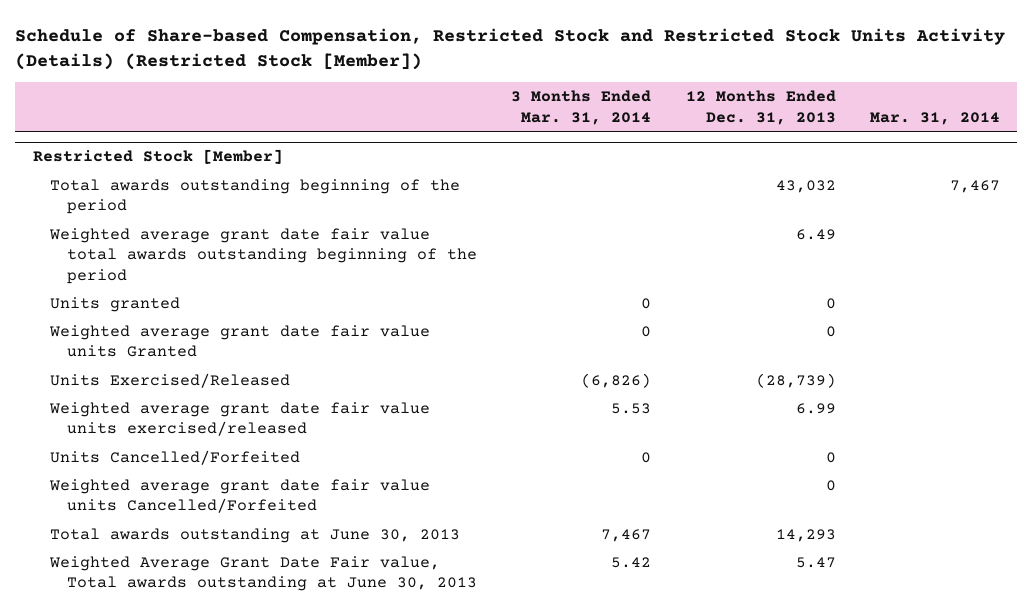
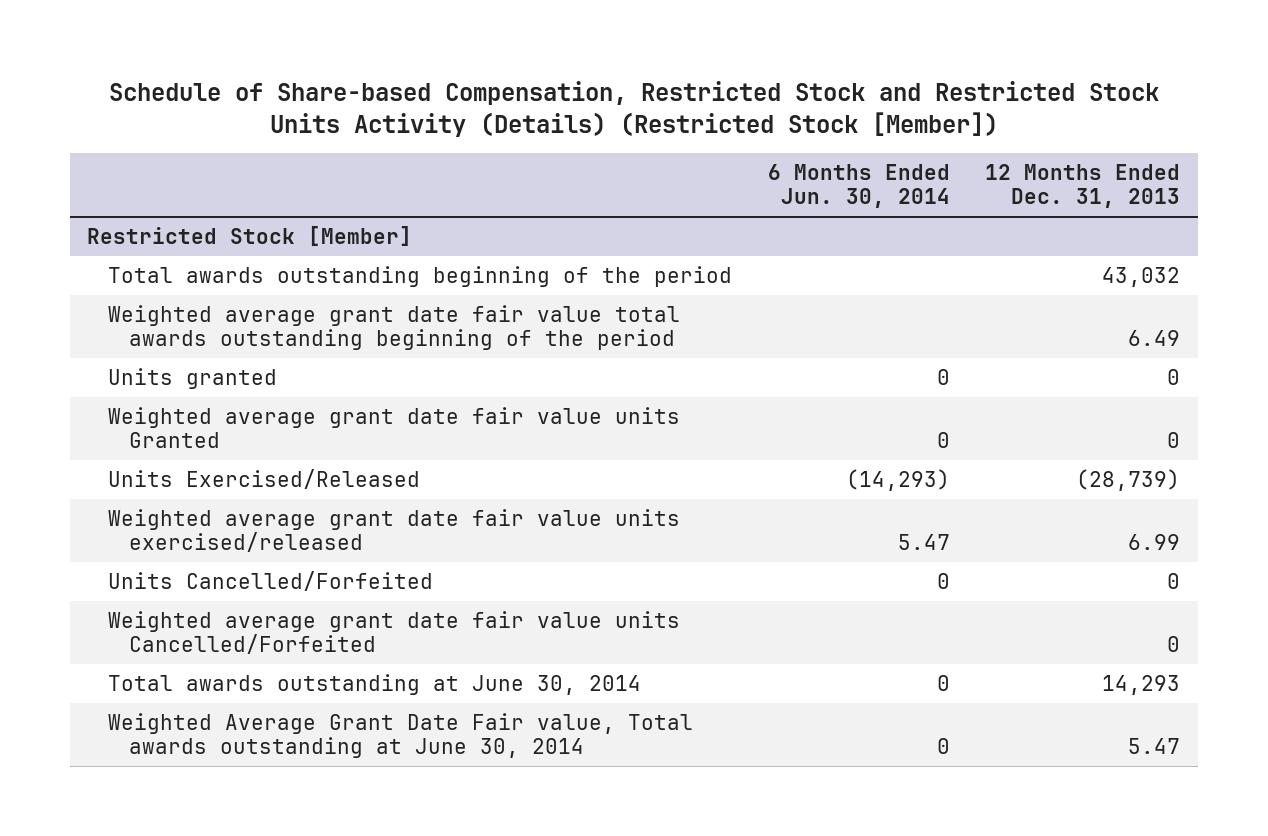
[511,90,652,125] 3 Months Ended Mar. 31, 2014 -> none
[869,111,1000,125] Mar. 31, 2014 -> none
none -> [767,164,950,209] 6 Months Ended Jun. 30, 2014
[49,527,460,543] Total awards outstanding at June 30, 2013 -> [108,674,642,696] Total awards outstanding at June 30, 2014
[48,555,477,592] Weighted Average Grant Date Fair value, Total awards outstanding at June 30, 2013 -> [108,713,694,758] Weighted Average Grant Date Fair value, Total awards outstanding at June 30, 2014

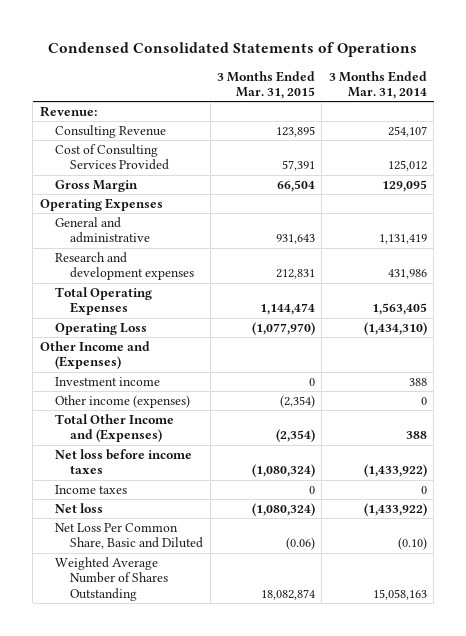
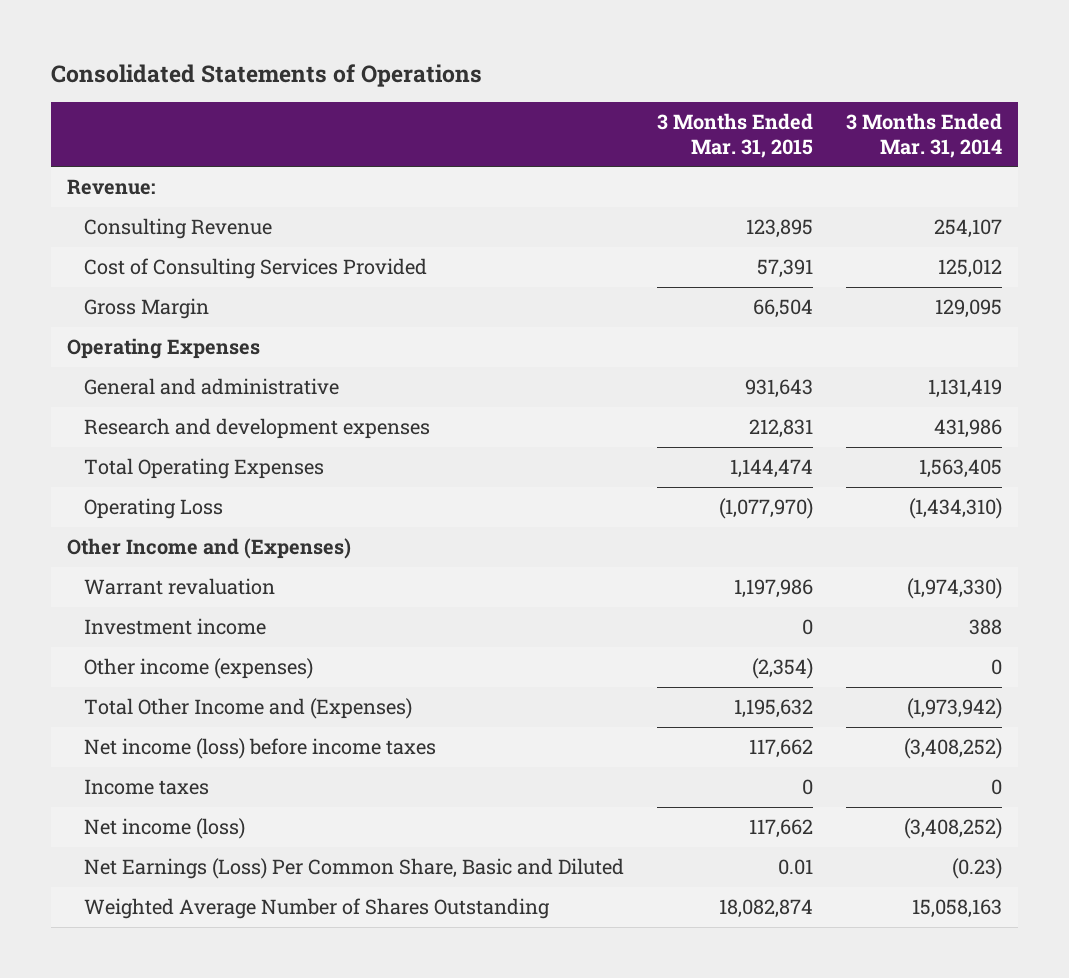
[48,42,418,58] Condensed Consolidated Statements of Operations -> [50,64,482,88] Consolidated Statements of Operations
none -> [84,578,276,596] Warrant revaluation
[275,429,315,443] (2,354) -> [734,699,814,719] 1,195,632
[405,431,427,440] 388 -> [906,698,1002,720] (1,973,942)
[54,449,192,475] Net loss before income taxes -> [84,738,437,760] Net income (loss) before income taxes
[251,464,315,478] (1,080,324) -> [749,739,814,759] 117,662
[363,464,427,478] (1,433,922) -> [903,738,1002,760] (3,408,252)
[54,503,103,514] Net loss -> [84,818,246,840] Net income (loss)
[251,503,315,517] (1,080,324) -> [749,819,814,839] 117,662
[363,503,427,517] (1,433,922) -> [903,818,1002,840] (3,408,252)
[54,523,204,550] Net Loss Per Common Share, Basic and Diluted -> [84,858,625,880] Net Earnings (Loss) Per Common Share, Basic and Diluted
[285,537,315,551] (0.06) -> [778,859,814,876] 0.01
[397,537,427,551] (0.10) -> [951,858,1002,880] (0.23)

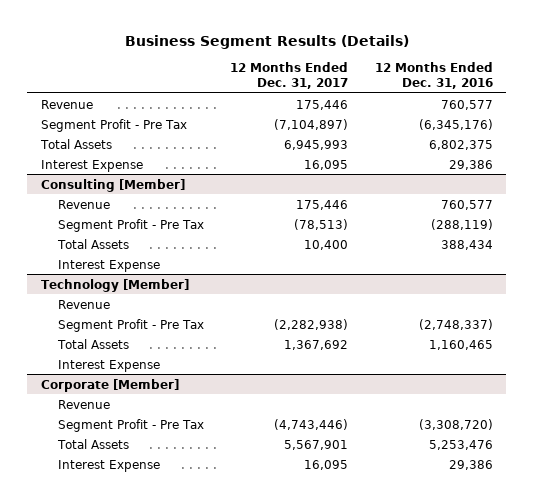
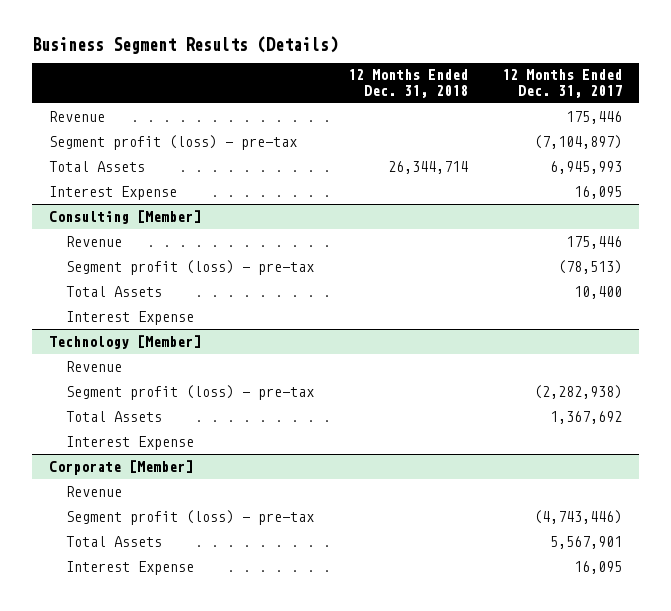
[374,62,493,90] 12 Months Ended Dec. 31, 2016 -> none
none -> [347,69,468,98] 12 Months Ended Dec. 31, 2018
[40,118,187,132] Segment Profit - Pre Tax -> [49,134,298,150] Segment profit (loss) - pre-tax
[57,218,204,232] Segment Profit - Pre Tax -> [65,259,314,275] Segment profit (loss) - pre-tax
[57,318,204,332] Segment Profit - Pre Tax -> [65,384,314,400] Segment profit (loss) - pre-tax
[57,418,204,432] Segment Profit - Pre Tax -> [65,509,314,525] Segment profit (loss) - pre-tax

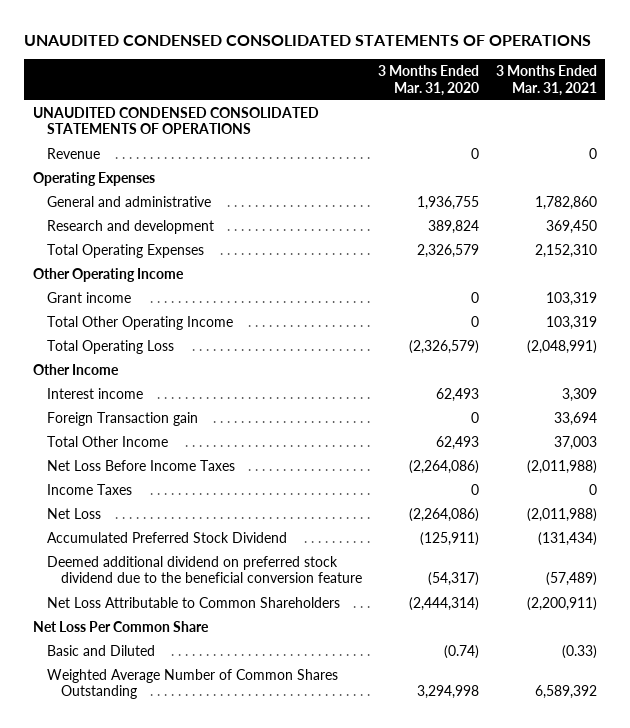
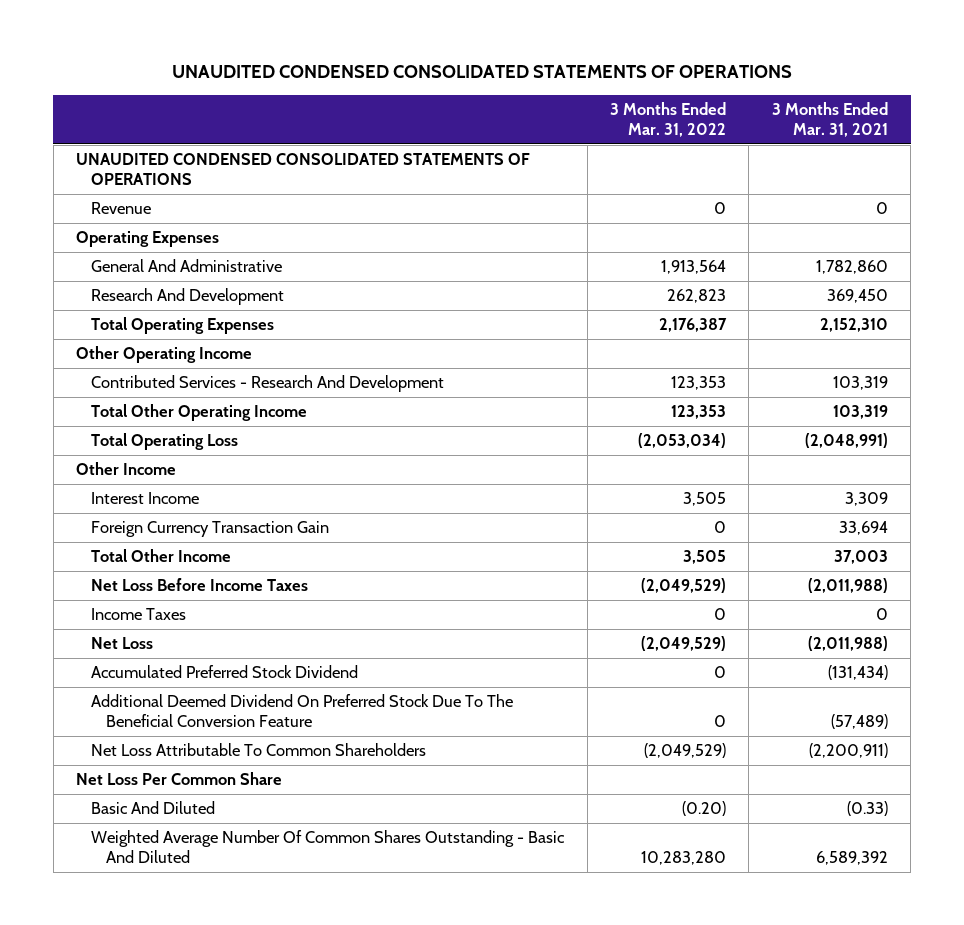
[378,65,480,96] 3 Months Ended Mar. 31, 2020 -> none
none -> [609,101,726,137] 3 Months Ended Mar. 31, 2022
[46,196,211,208] General and administrative -> [91,258,283,272] General And Administrative
[46,220,214,235] Research and development -> [91,287,285,305] Research And Development
[46,292,131,304] Grant income -> [91,374,445,392] Contributed Services - Research And Development
[46,388,143,400] Interest income -> [91,491,200,504] Interest Income
[46,412,198,427] Foreign Transaction gain -> [91,520,330,537] Foreign Currency Transaction Gain
[46,556,362,584] Deemed additional dividend on preferred stock dividend due to the beneficial conversion feature -> [91,693,514,728] Additional Deemed Dividend On Preferred Stock Due To The Beneficial Conversion Feature
[46,597,340,609] Net Loss Attributable to Common Shareholders -> [91,742,427,756] Net Loss Attributable To Common Shareholders
[46,645,155,657] Basic and Diluted -> [91,800,216,814] Basic And Diluted
[46,669,338,700] Weighted Average Number of Common Shares Outstanding -> [91,829,566,864] Weighted Average Number Of Common Shares Outstanding - Basic And Diluted

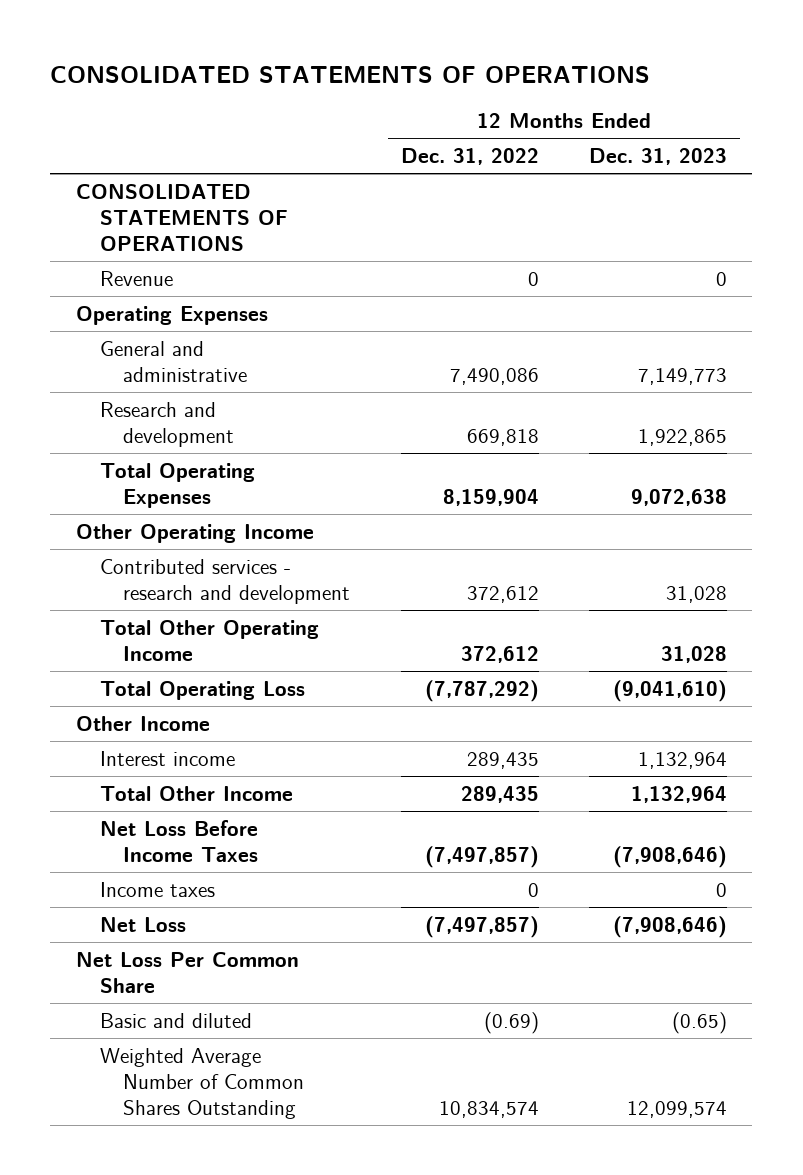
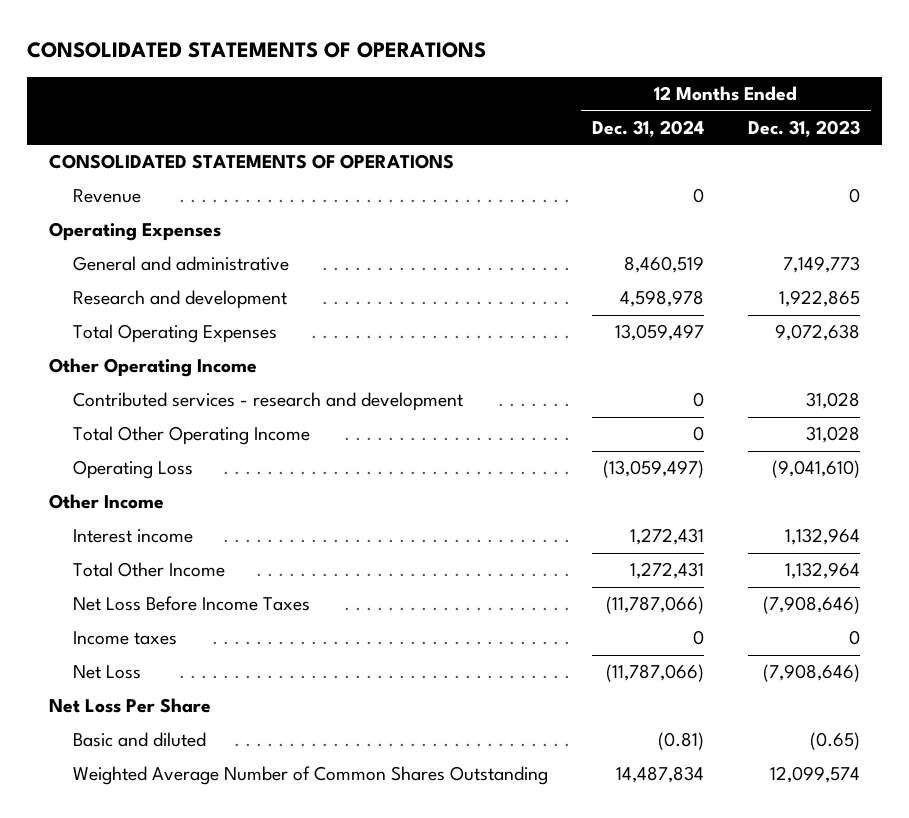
[400,148,539,166] Dec. 31, 2022 -> none
none -> [591,119,704,137] Dec. 31, 2024
[99,680,305,700] Total Operating Loss -> [73,460,194,480] Operating Loss
[75,951,299,993] Net Loss Per Common Share -> [49,698,212,714] Net Loss Per Share

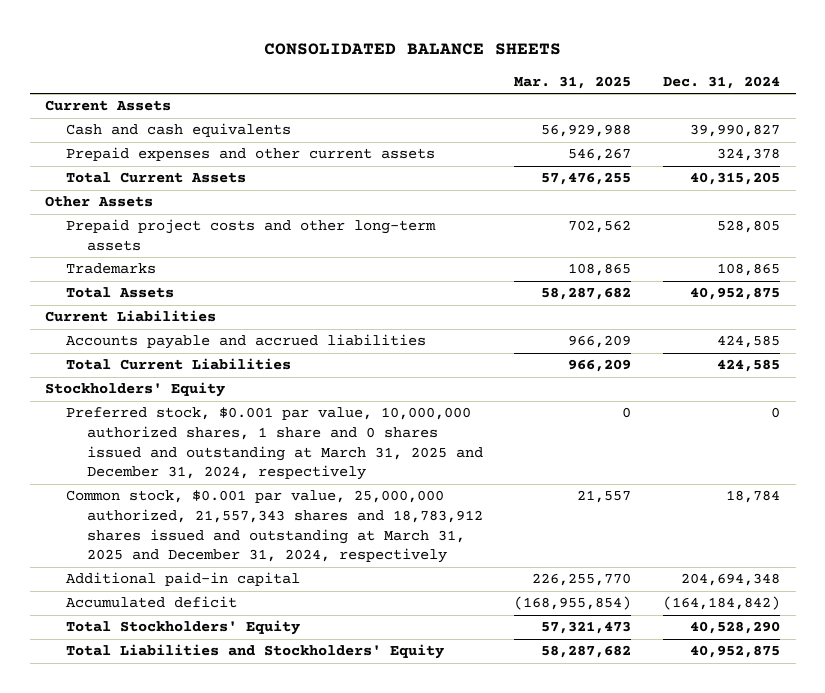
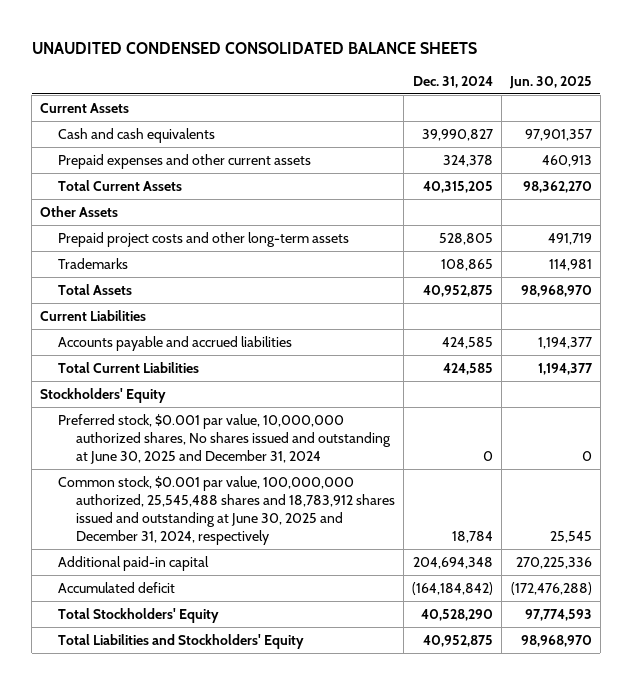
[263,42,561,55] CONSOLIDATED BALANCE SHEETS -> [31,41,477,54] UNAUDITED CONDENSED CONSOLIDATED BALANCE SHEETS
[514,76,632,90] Mar. 31, 2025 -> none
none -> [508,75,592,89] Jun. 30, 2025
[66,407,483,481] Preferred stock, $0.001 par value, 10,000,000 authorized shares, 1 share and 0 shares issued and outstanding at March 31, 2025 and December 31, 2024, respectively -> [58,414,391,465] Preferred stock, $0.001 par value, 10,000,000 authorized shares, No shares issued and outstanding at June 30, 2025 and December 31, 2024
[66,490,483,564] Common stock, $0.001 par value, 25,000,000 authorized, 21,557,343 shares and 18,783,912 shares issued and outstanding at March 31, 2025 and December 31, 2024, respectively -> [58,476,395,546] Common stock, $0.001 par value, 100,000,000 authorized, 25,545,488 shares and 18,783,912 shares issued and outstanding at June 30, 2025 and December 31, 2024, respectively

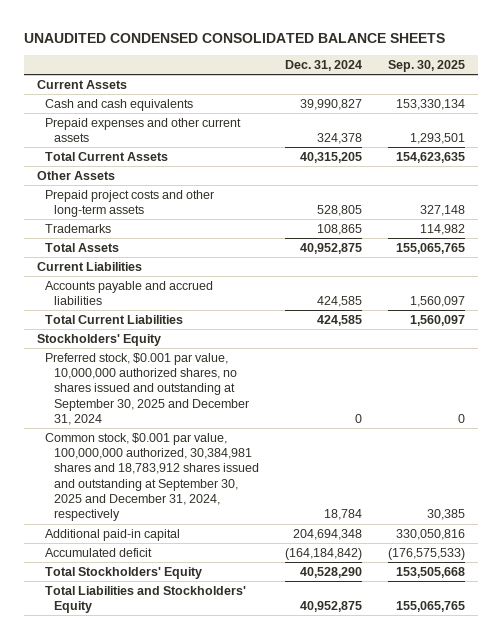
[508,75,592,89] Jun. 30, 2025 -> none
none -> [387,60,465,73] Sep. 30, 2025
[58,414,391,465] Preferred stock, $0.001 par value, 10,000,000 authorized shares, No shares issued and outstanding at June 30, 2025 and December 31, 2024 -> [45,352,250,426] Preferred stock, $0.001 par value, 10,000,000 authorized shares, no shares issued and outstanding at September 30, 2025 and December 31, 2024
[58,476,395,546] Common stock, $0.001 par value, 100,000,000 authorized, 25,545,488 shares and 18,783,912 shares issued and outstanding at June 30, 2025 and December 31, 2024, respectively -> [45,432,260,522] Common stock, $0.001 par value, 100,000,000 authorized, 30,384,981 shares and 18,783,912 shares issued and outstanding at September 30, 2025 and December 31, 2024, respectively

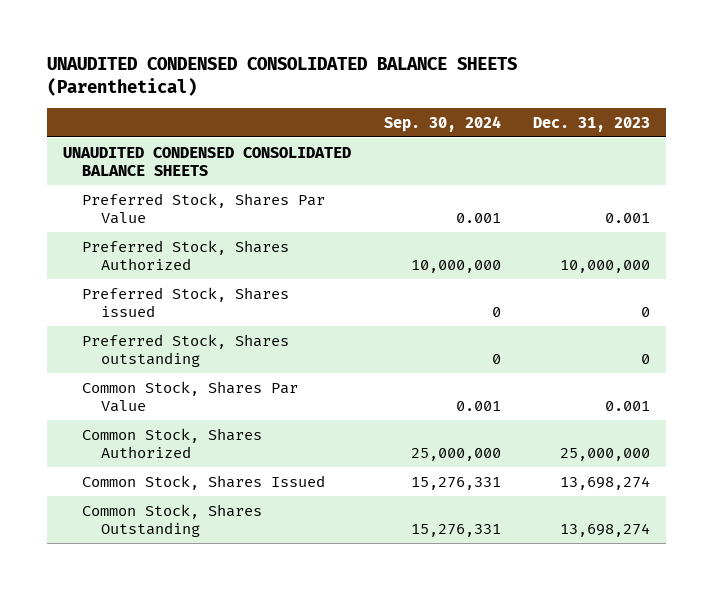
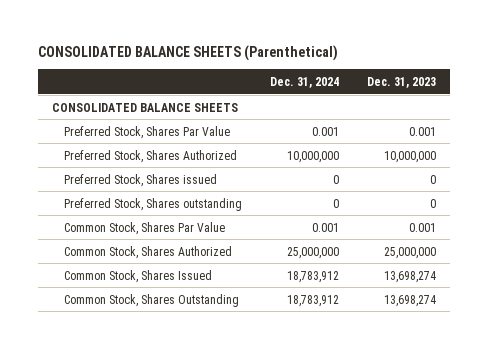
[46,57,517,97] UNAUDITED CONDENSED CONSOLIDATED BALANCE SHEETS (Parenthetical) -> [37,44,338,61] CONSOLIDATED BALANCE SHEETS (Parenthetical)
[383,115,501,132] Sep. 30, 2024 -> none
none -> [269,76,339,88] Dec. 31, 2024
[63,146,352,177] UNAUDITED CONDENSED CONSOLIDATED BALANCE SHEETS -> [51,102,238,112] CONSOLIDATED BALANCE SHEETS

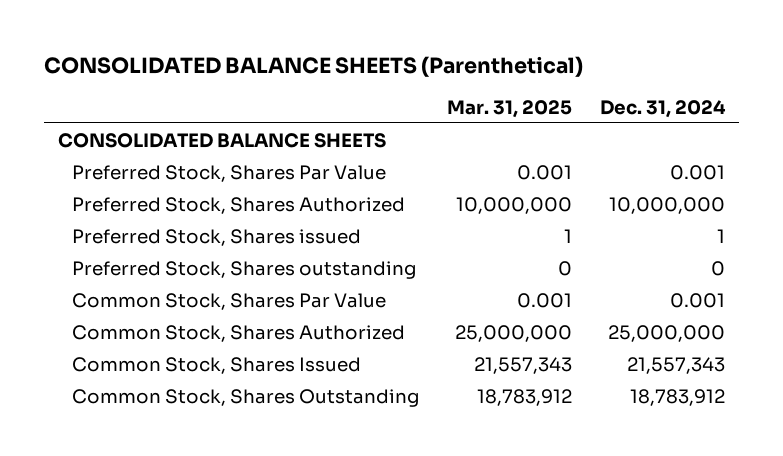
[366,76,436,88] Dec. 31, 2023 -> none
none -> [446,99,572,118] Mar. 31, 2025
[332,174,339,184] 0 -> [717,228,726,243] 1
[286,270,339,283] 18,783,912 -> [627,356,726,374] 21,557,343

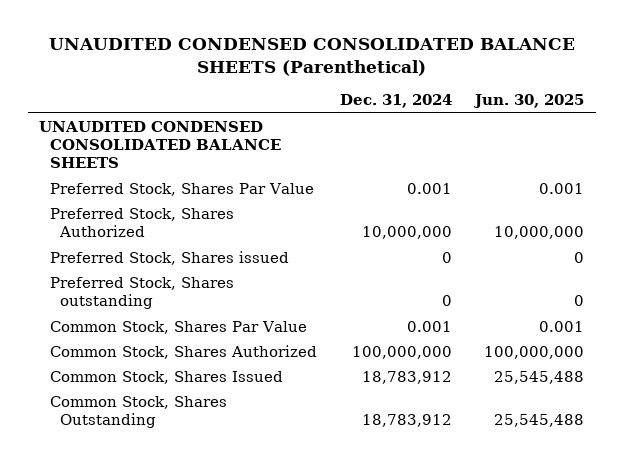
[44,55,584,77] CONSOLIDATED BALANCE SHEETS (Parenthetical) -> [48,38,575,76] UNAUDITED CONDENSED CONSOLIDATED BALANCE SHEETS (Parenthetical)
[446,99,572,118] Mar. 31, 2025 -> none
none -> [472,94,584,109] Jun. 30, 2025
[58,132,387,148] CONSOLIDATED BALANCE SHEETS -> [39,120,281,169] UNAUDITED CONDENSED CONSOLIDATED BALANCE SHEETS
[717,228,726,243] 1 -> [441,251,452,263] 0
[608,324,726,342] 25,000,000 -> [351,345,452,359] 100,000,000
[627,356,726,374] 21,557,343 -> [361,370,452,384] 18,783,912

